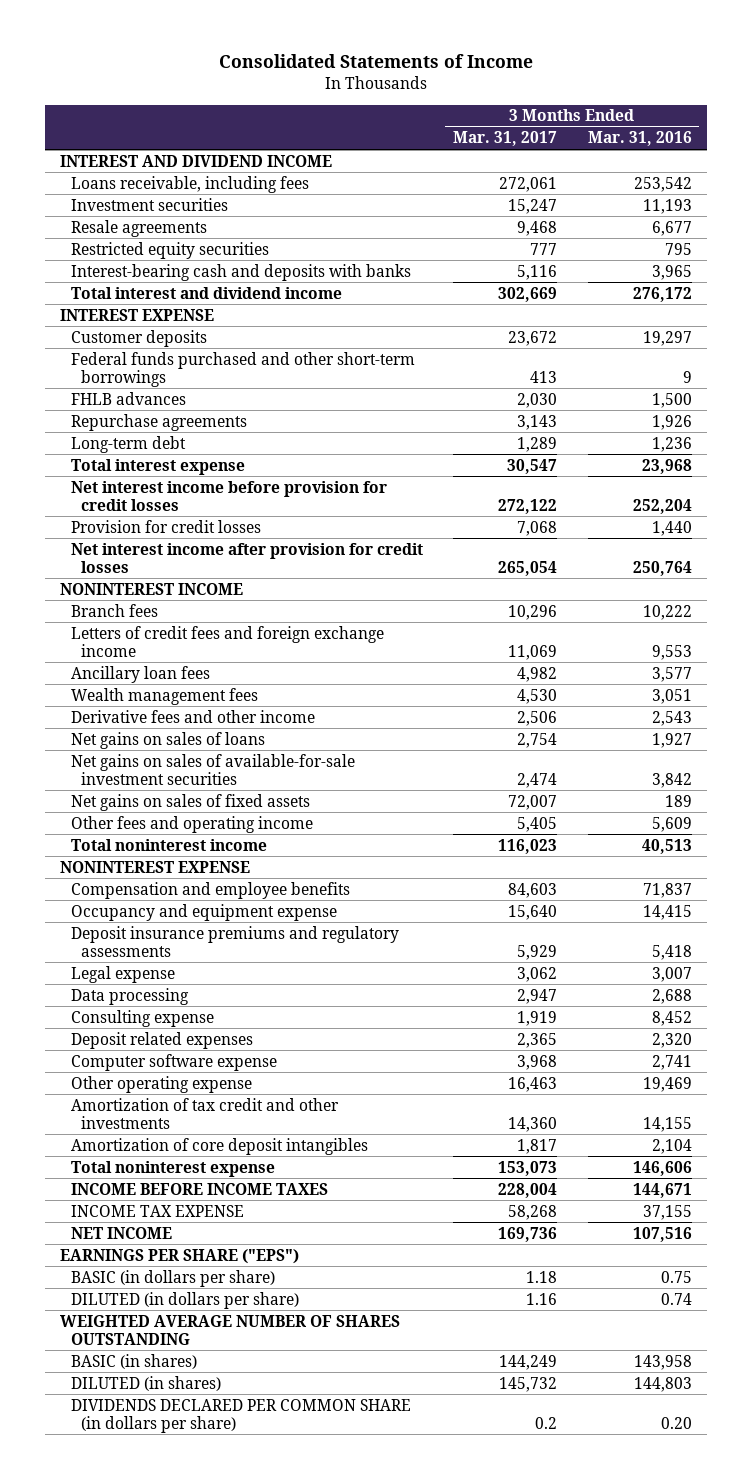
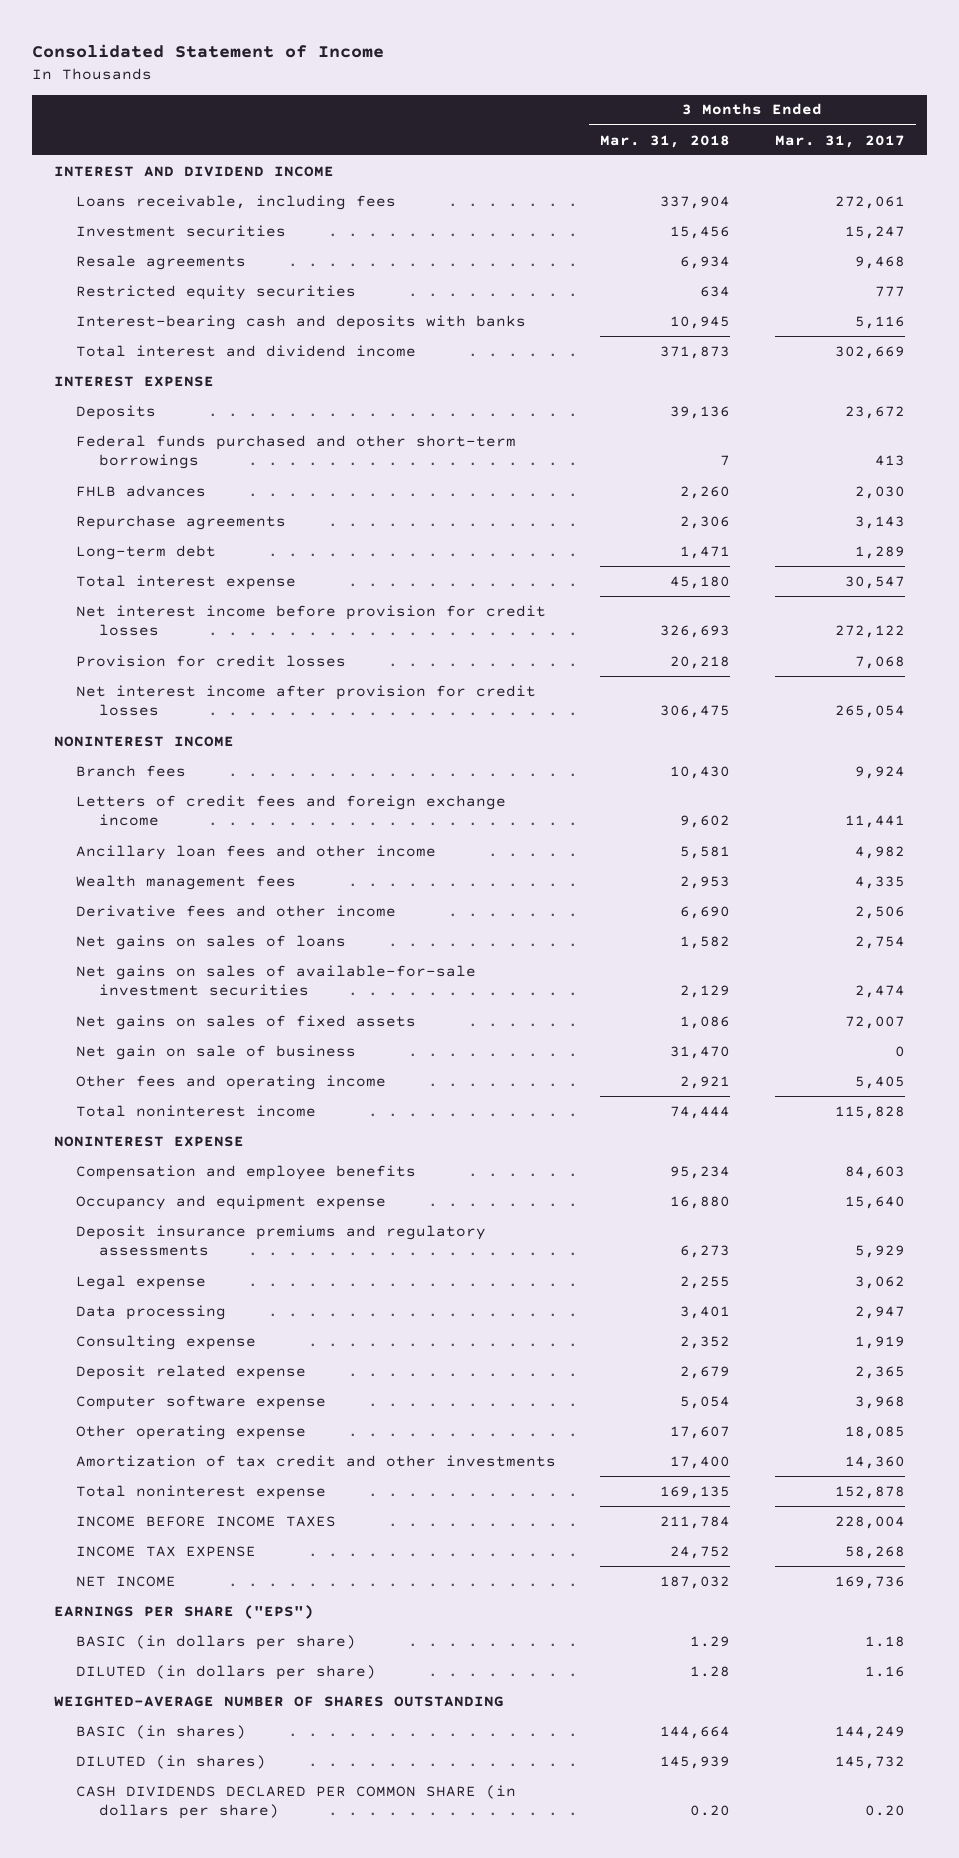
[218,54,533,69] Consolidated Statements of Income -> [32,43,385,58] Consolidated Statement of Income
[587,131,692,147] Mar. 31, 2016 -> none
none -> [600,134,731,148] Mar. 31, 2018
[70,329,207,347] Customer deposits -> [76,404,157,420] Deposits
[508,604,558,620] 10,296 -> [854,765,905,779] 9,924
[508,644,558,660] 11,069 -> [844,815,905,829] 11,441
[70,665,210,683] Ancillary loan fees -> [76,844,437,860] Ancillary loan fees and other income
[517,688,558,704] 4,530 -> [854,875,905,889] 4,335
none -> [76,1044,357,1060] Net gain on sale of business
[498,838,558,854] 116,023 -> [834,1105,905,1119] 115,828
[70,1031,253,1049] Deposit related expenses -> [76,1364,307,1380] Deposit related expense
[508,1076,558,1092] 16,463 -> [844,1425,905,1439] 18,085
[70,1137,368,1155] Amortization of core deposit intangibles -> none
[498,1160,558,1176] 153,073 -> [834,1485,905,1499] 152,878
[59,1314,400,1345] WEIGHTED AVERAGE NUMBER OF SHARES OUTSTANDING -> [54,1695,505,1707] WEIGHTED-AVERAGE NUMBER OF SHARES OUTSTANDING
[70,1398,411,1433] DIVIDENDS DECLARED PER COMMON SHARE (in dollars per share) -> [76,1784,517,1820] CASH DIVIDENDS DECLARED PER COMMON SHARE (in dollars per share)
[535,1416,558,1429] 0.2 -> [864,1805,905,1817] 0.20

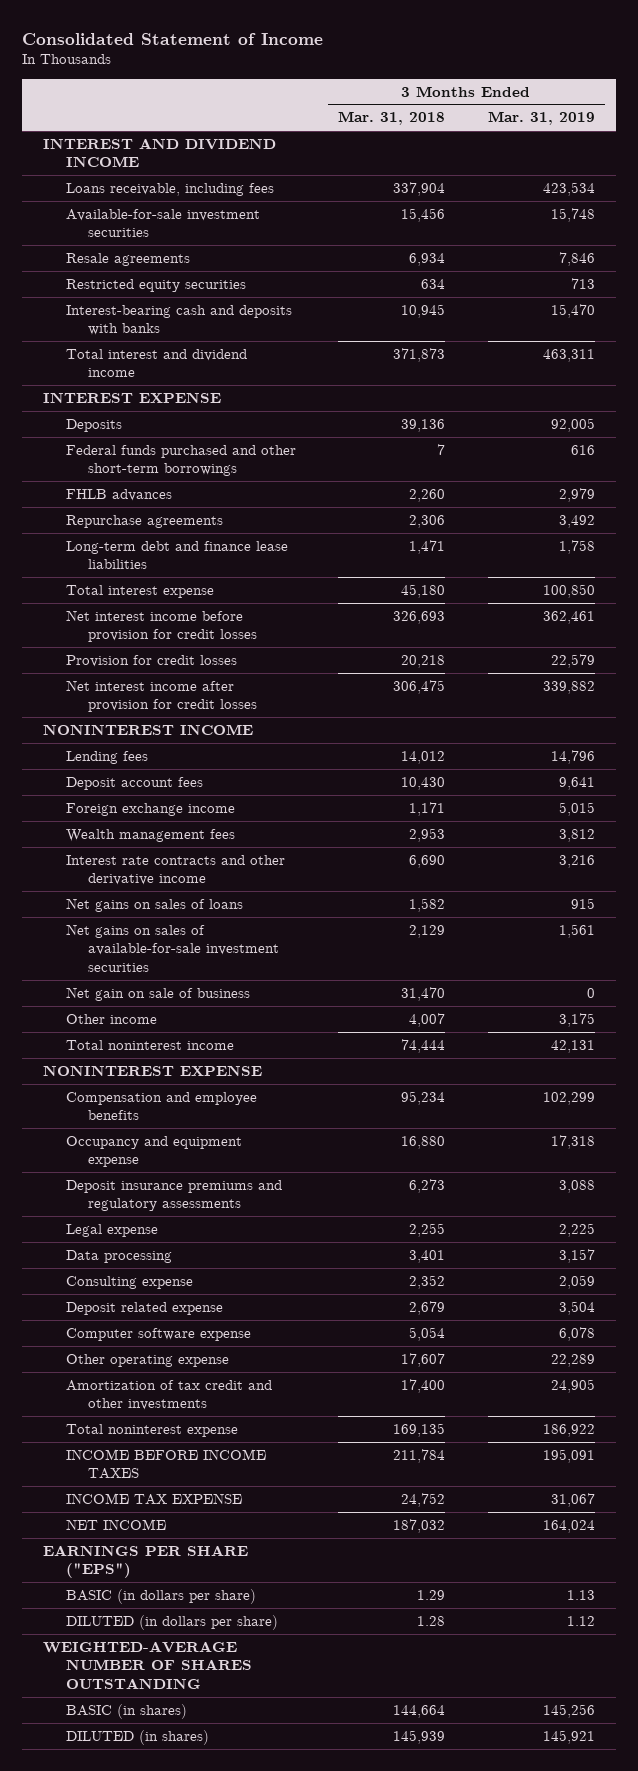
[774,134,905,148] Mar. 31, 2017 -> none
none -> [487,111,595,126] Mar. 31, 2019
[76,224,287,237] Investment securities -> [65,208,260,238] Available-for-sale investment securities
[76,544,217,560] Long-term debt -> [65,540,288,570] Long-term debt and finance lease liabilities
[76,794,507,827] Letters of credit fees and foreign exchange income -> none
[76,844,437,860] Ancillary loan fees and other income -> none
none -> [65,750,148,764] Lending fees
[76,764,187,777] Branch fees -> [65,776,203,790] Deposit account fees
none -> [65,802,235,816] Foreign exchange income
[76,904,397,917] Derivative fees and other income -> [65,854,285,886] Interest rate contracts and other derivative income
[76,1014,417,1030] Net gains on sales of fixed assets -> none
[76,1074,387,1090] Other fees and operating income -> [65,1013,157,1024] Other income
[680,1075,731,1089] 2,921 -> [409,1012,446,1027] 4,007
[76,1784,517,1820] CASH DIVIDENDS DECLARED PER COMMON SHARE (in dollars per share) -> none

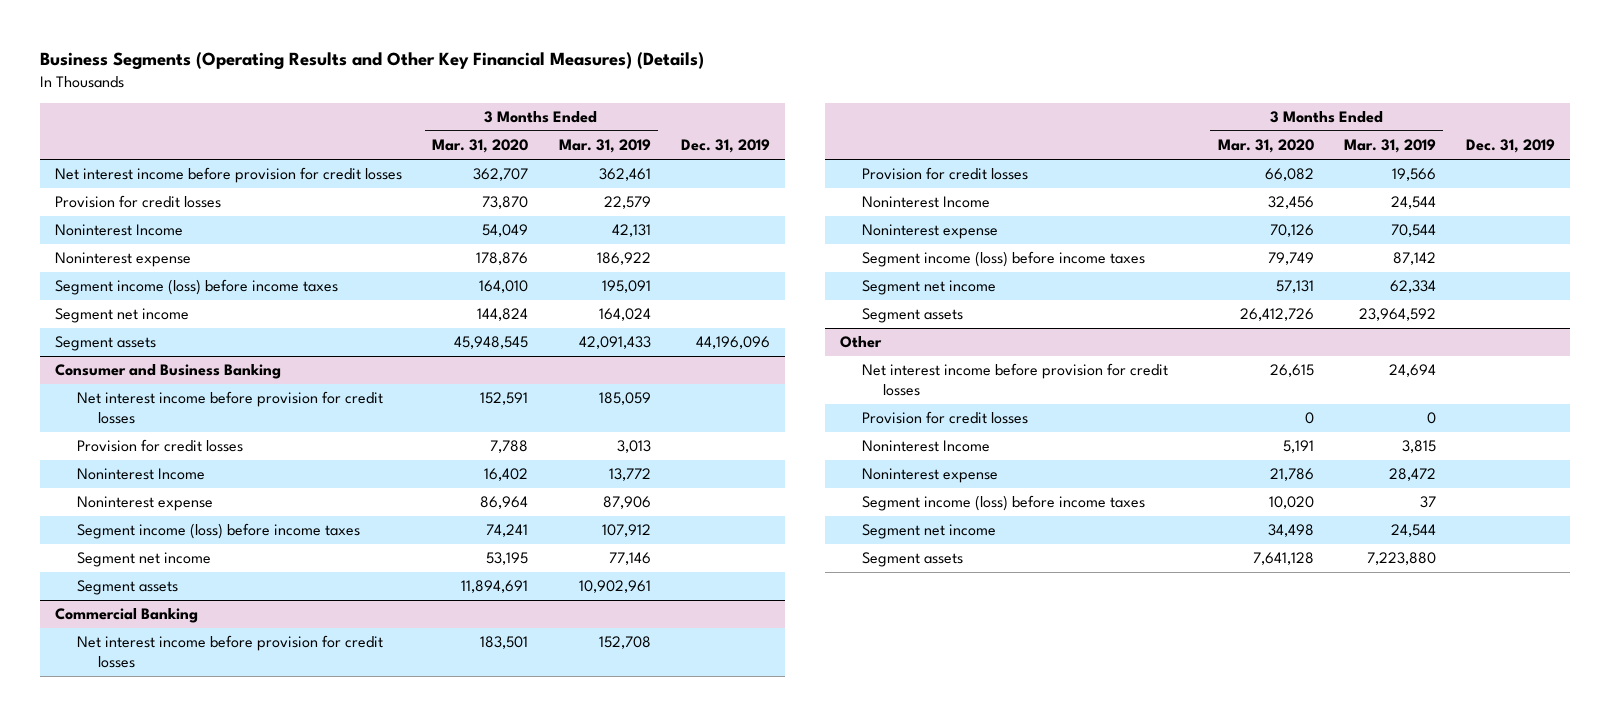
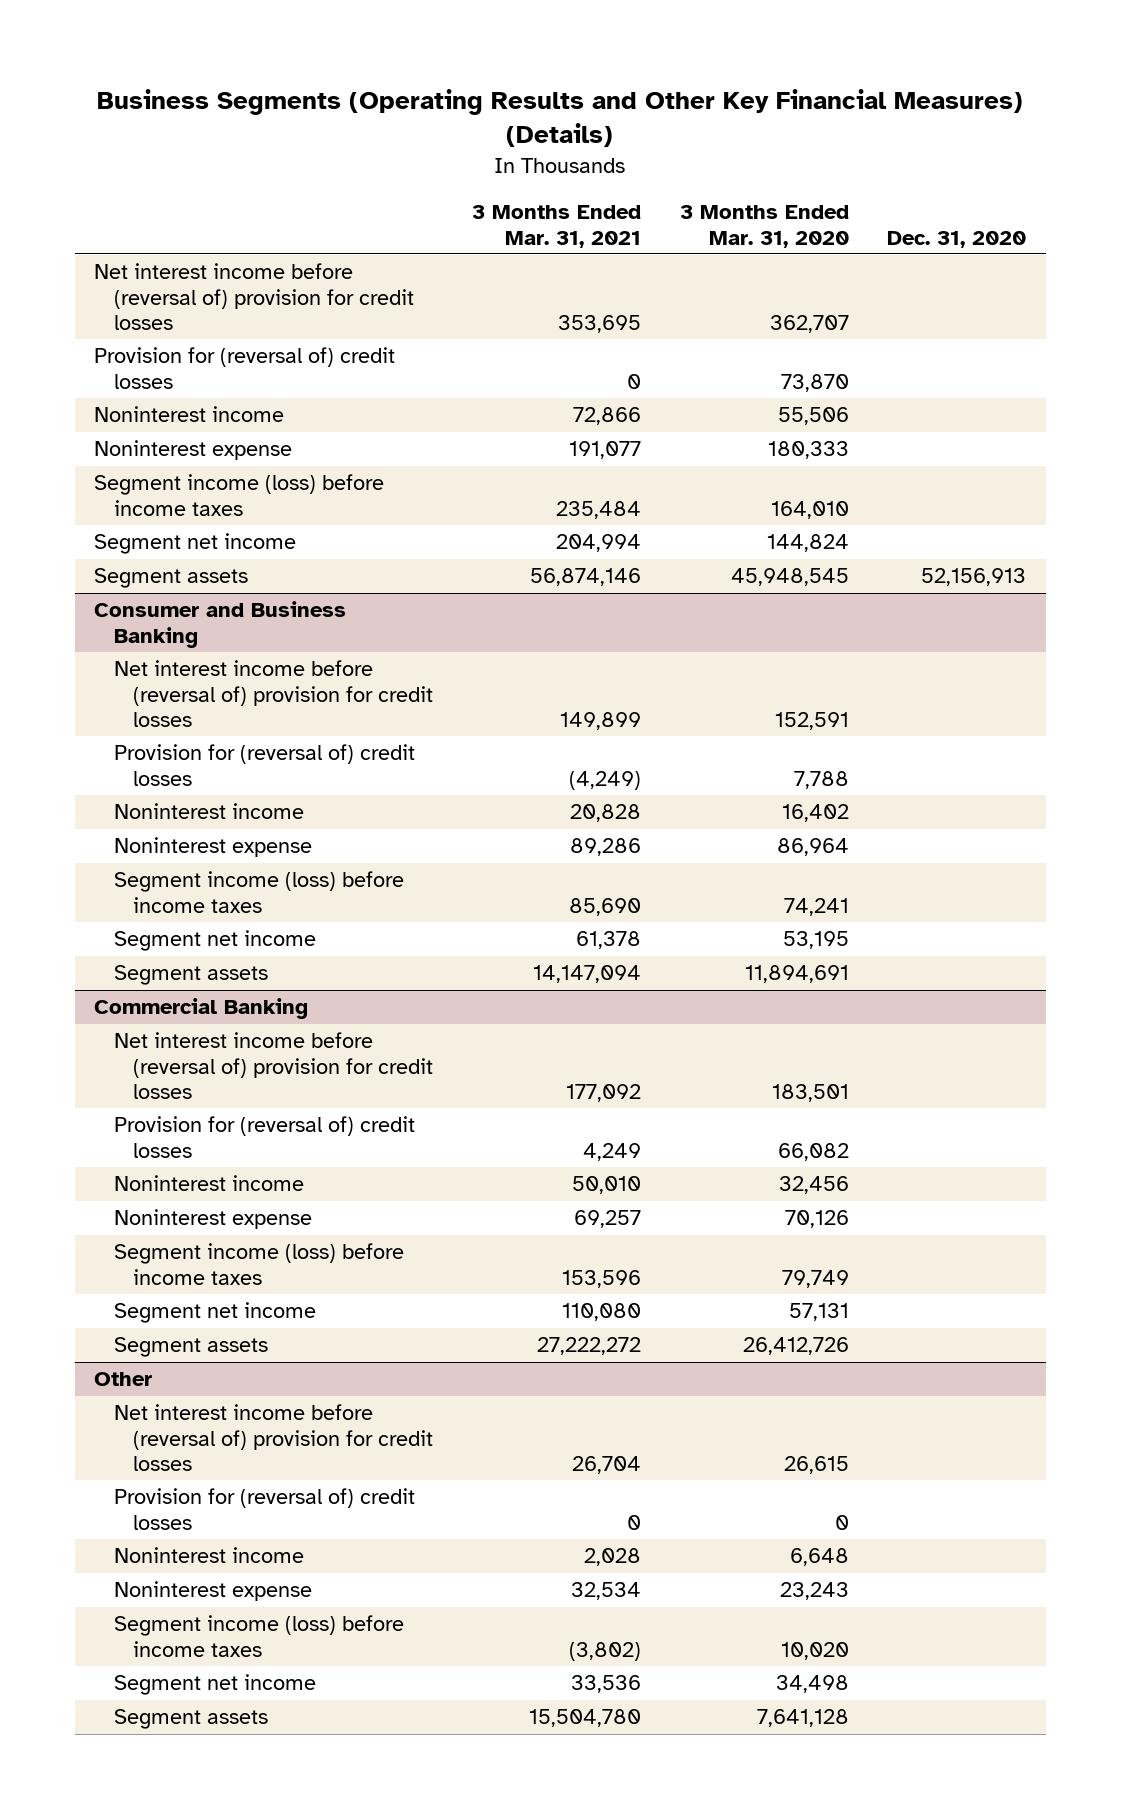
[558,139,651,154] Mar. 31, 2019 -> none
[680,139,770,154] Dec. 31, 2019 -> none
none -> [471,205,641,248] 3 Months Ended Mar. 31, 2021
none -> [887,230,1027,248] Dec. 31, 2020
[55,167,403,184] Net interest income before provision for credit losses -> [94,263,414,330] Net interest income before (reversal of) provision for credit losses
[55,195,222,209] Provision for credit losses -> [94,347,396,389] Provision for (reversal of) credit losses
[55,224,184,237] Noninterest Income -> [94,406,285,423] Noninterest income
[482,224,529,238] 54,049 -> [777,407,849,426] 55,506
[476,252,529,266] 178,876 -> [767,441,849,460] 180,333
[76,391,383,425] Net interest income before provision for credit losses -> [113,660,434,727] Net interest income before (reversal of) provision for credit losses
[76,439,243,453] Provision for credit losses -> [113,744,415,786] Provision for (reversal of) credit losses
[76,468,205,481] Noninterest Income -> [113,803,304,820] Noninterest income
[76,635,383,669] Net interest income before provision for credit losses -> [113,1032,434,1099] Net interest income before (reversal of) provision for credit losses
[861,167,1028,181] Provision for credit losses -> [113,1116,415,1158] Provision for (reversal of) credit losses
[861,196,990,209] Noninterest Income -> [113,1175,304,1192] Noninterest income
[861,363,1168,397] Net interest income before provision for credit losses -> [113,1404,434,1471] Net interest income before (reversal of) provision for credit losses
[861,411,1028,425] Provision for credit losses -> [113,1488,415,1530] Provision for (reversal of) credit losses
[861,440,990,453] Noninterest Income -> [113,1547,304,1564] Noninterest income
[1282,440,1314,454] 5,191 -> [789,1548,849,1567] 6,648
[1269,468,1314,482] 21,786 -> [779,1582,849,1601] 23,243

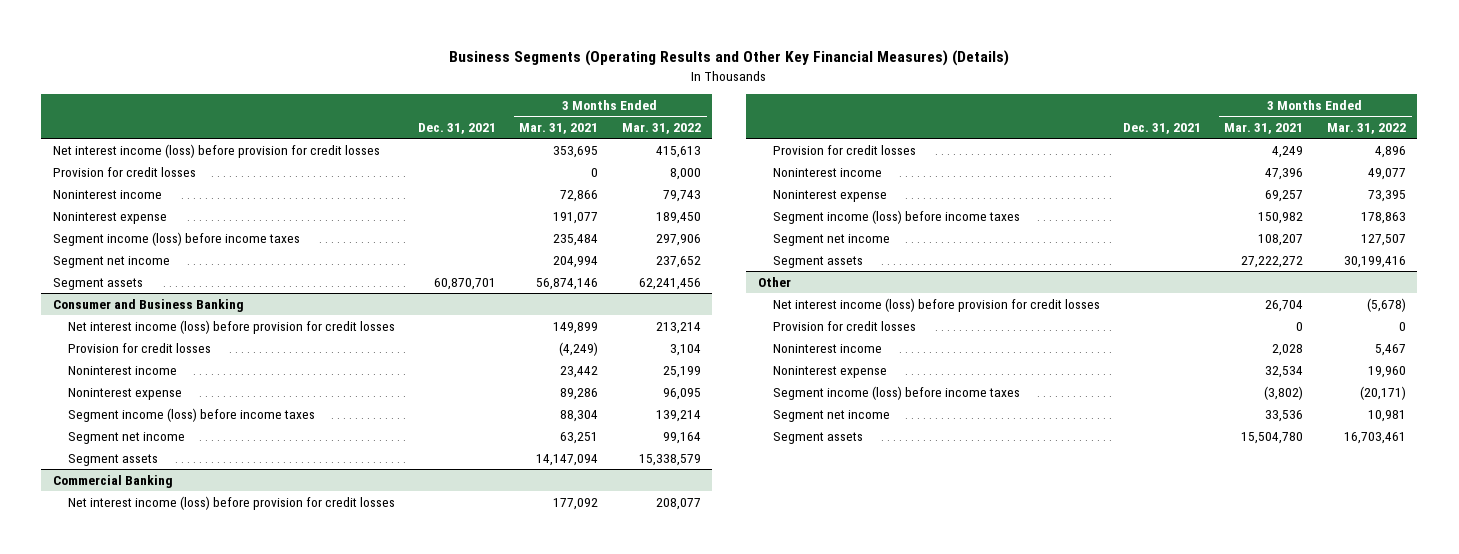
[679,205,849,248] 3 Months Ended Mar. 31, 2020 -> none
[887,230,1027,248] Dec. 31, 2020 -> none
none -> [418,123,497,135] Dec. 31, 2021
none -> [621,123,701,135] Mar. 31, 2022
[94,263,414,330] Net interest income before (reversal of) provision for credit losses -> [52,143,380,158] Net interest income (loss) before provision for credit losses
[94,347,396,389] Provision for (reversal of) credit losses -> [52,166,196,177] Provision for credit losses
[113,660,434,727] Net interest income before (reversal of) provision for credit losses -> [67,319,395,334] Net interest income (loss) before provision for credit losses
[113,744,415,786] Provision for (reversal of) credit losses -> [67,342,211,353] Provision for credit losses
[569,804,641,823] 20,828 -> [560,365,599,378] 23,442
[568,897,641,916] 85,690 -> [560,409,599,422] 88,304
[575,931,641,950] 61,378 -> [560,431,599,444] 63,251
[113,1032,434,1099] Net interest income before (reversal of) provision for credit losses -> [67,495,395,510] Net interest income (loss) before provision for credit losses
[113,1116,415,1158] Provision for (reversal of) credit losses -> [772,144,916,155] Provision for credit losses
[571,1176,641,1195] 50,010 -> [1265,167,1304,180] 47,396
[561,1269,641,1288] 153,596 -> [1258,211,1304,224] 150,982
[561,1303,641,1322] 110,080 -> [1258,233,1304,246] 108,207
[113,1404,434,1471] Net interest income before (reversal of) provision for credit losses -> [772,297,1100,312] Net interest income (loss) before provision for credit losses
[113,1488,415,1530] Provision for (reversal of) credit losses -> [772,320,916,331] Provision for credit losses

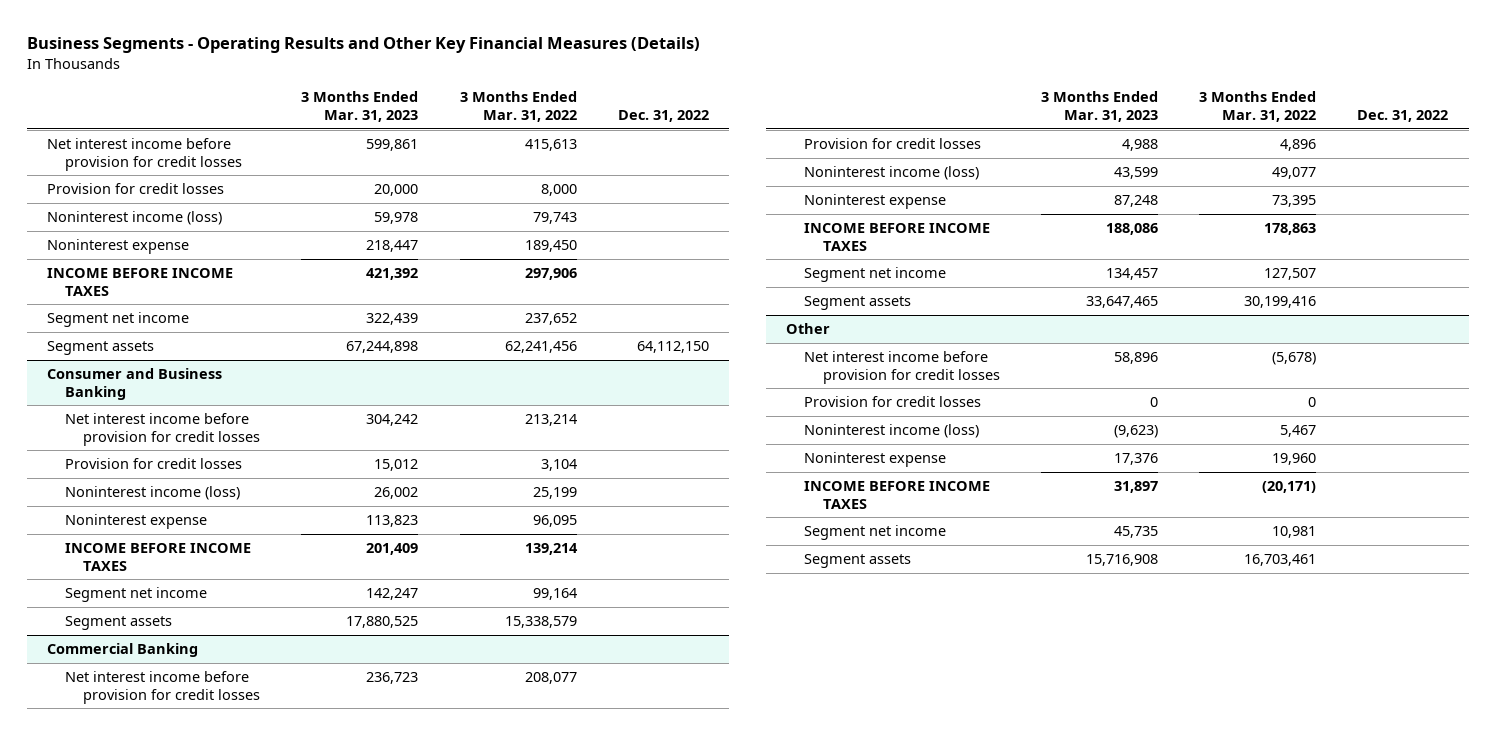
[449,50,1010,67] Business Segments (Operating Results and Other Key Financial Measures) (Details) -> [26,37,700,54] Business Segments - Operating Results and Other Key Financial Measures (Details)
[418,123,497,135] Dec. 31, 2021 -> none
[519,123,599,135] Mar. 31, 2021 -> none
none -> [301,91,419,122] 3 Months Ended Mar. 31, 2023
none -> [617,109,709,122] Dec. 31, 2022
[52,143,380,158] Net interest income (loss) before provision for credit losses -> [47,138,243,171] Net interest income before provision for credit losses
[52,189,162,199] Noninterest income -> [47,211,223,226] Noninterest income (loss)
[52,231,300,246] Segment income (loss) before income taxes -> [47,268,234,296] INCOME BEFORE INCOME TAXES
[67,319,395,334] Net interest income (loss) before provision for credit losses -> [65,413,261,446] Net interest income before provision for credit losses
[67,365,177,375] Noninterest income -> [65,486,241,501] Noninterest income (loss)
[67,407,315,422] Segment income (loss) before income taxes -> [65,543,252,571] INCOME BEFORE INCOME TAXES
[67,495,395,510] Net interest income (loss) before provision for credit losses -> [65,671,261,704] Net interest income before provision for credit losses
[772,167,882,177] Noninterest income -> [804,166,980,181] Noninterest income (loss)
[772,209,1020,224] Segment income (loss) before income taxes -> [804,223,991,251] INCOME BEFORE INCOME TAXES
[772,297,1100,312] Net interest income (loss) before provision for credit losses -> [804,351,1000,384] Net interest income before provision for credit losses
[772,343,882,353] Noninterest income -> [804,424,980,439] Noninterest income (loss)
[772,385,1020,400] Segment income (loss) before income taxes -> [804,481,991,509] INCOME BEFORE INCOME TAXES

